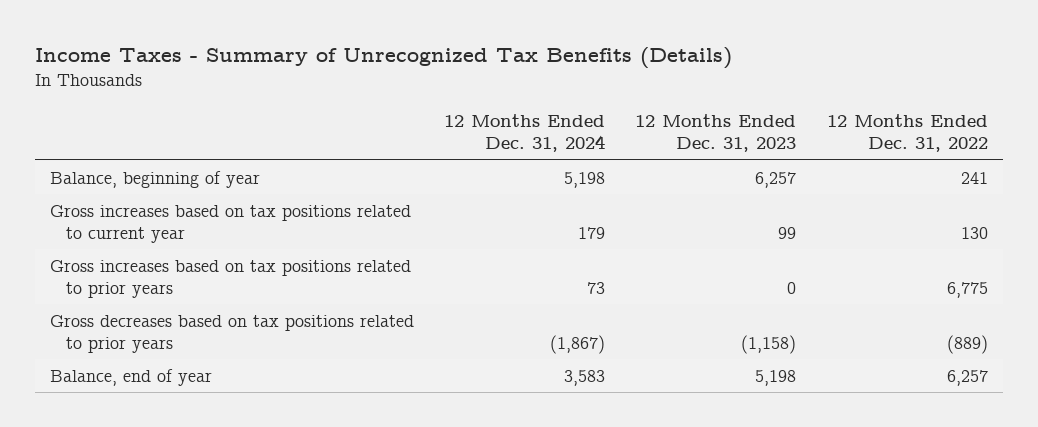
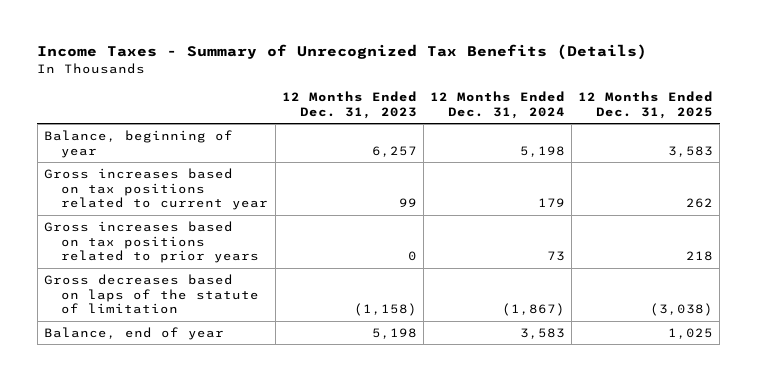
[826,113,988,153] 12 Months Ended Dec. 31, 2022 -> none
none -> [578,90,714,119] 12 Months Ended Dec. 31, 2025
[50,314,415,354] Gross decreases based on tax positions related to prior years -> [43,273,260,315] Gross decreases based on laps of the statute of limitation

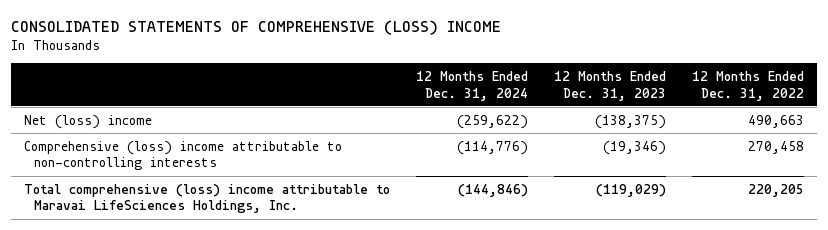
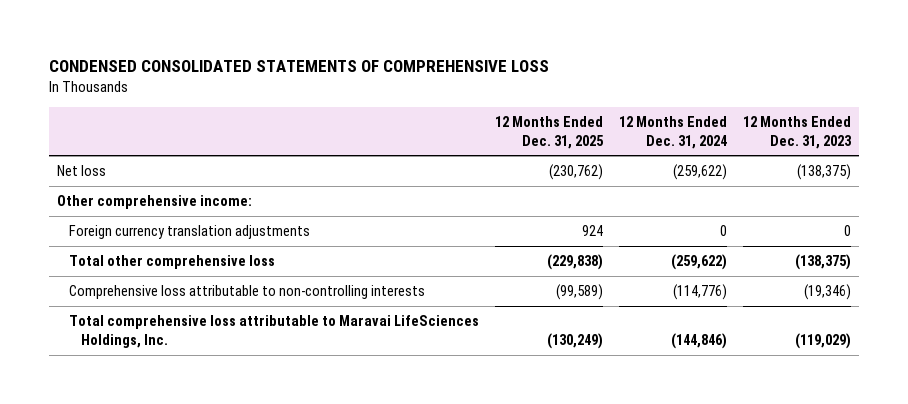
[10,19,501,35] CONSOLIDATED STATEMENTS OF COMPREHENSIVE (LOSS) INCOME -> [49,60,550,73] CONDENSED CONSOLIDATED STATEMENTS OF COMPREHENSIVE LOSS
[692,70,805,101] 12 Months Ended Dec. 31, 2022 -> none
none -> [495,115,605,149] 12 Months Ended Dec. 31, 2025
[23,114,152,129] Net (loss) income -> [57,164,107,176] Net loss
none -> [57,194,253,209] Other comprehensive income:
none -> [68,224,310,239] Foreign currency translation adjustments
none -> [68,254,275,269] Total other comprehensive loss
[23,140,342,171] Comprehensive (loss) income attributable to non-controlling interests -> [68,284,425,299] Comprehensive loss attributable to non-controlling interests
[23,183,390,214] Total comprehensive (loss) income attributable to Maravai LifeSciences Holdings, Inc. -> [68,314,479,349] Total comprehensive loss attributable to Maravai LifeSciences Holdings, Inc.

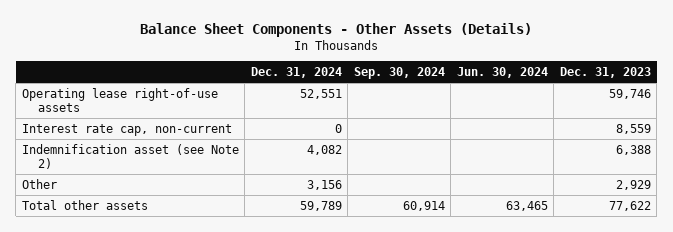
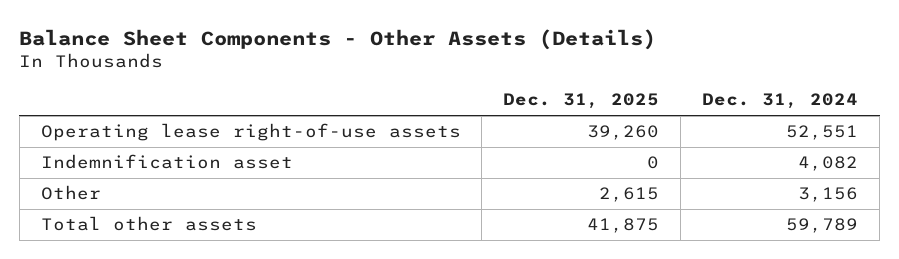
[353,67,445,80] Sep. 30, 2024 -> none
[456,67,548,79] Jun. 30, 2024 -> none
[559,67,651,79] Dec. 31, 2023 -> none
none -> [503,93,660,110] Dec. 31, 2025
[21,123,232,136] Interest rate cap, non-current -> none
[21,143,239,170] Indemnification asset (see Note 2) -> [40,154,293,170] Indemnification asset

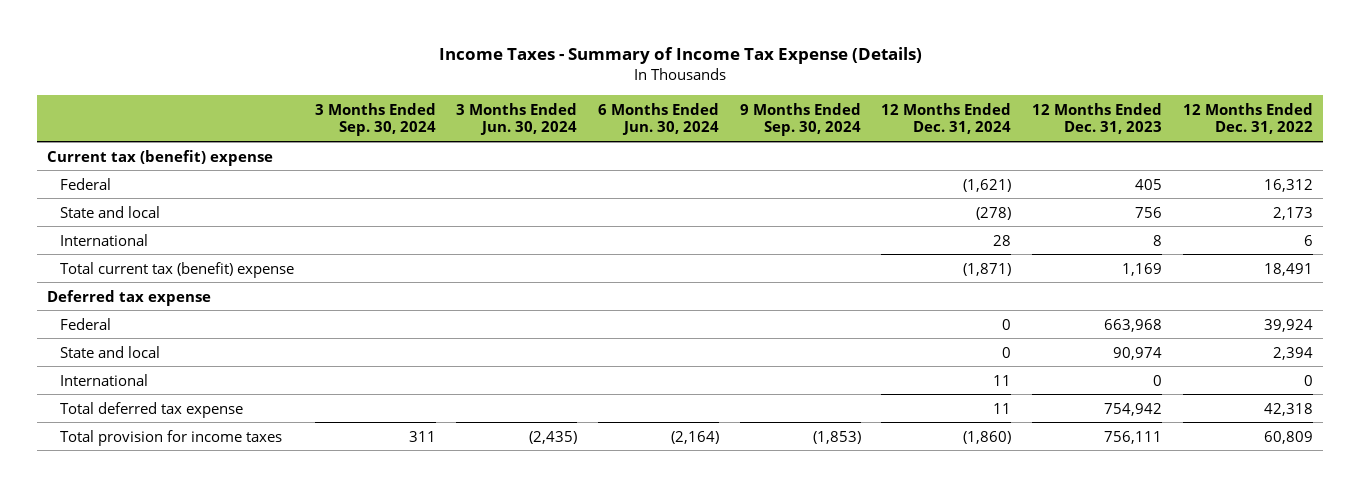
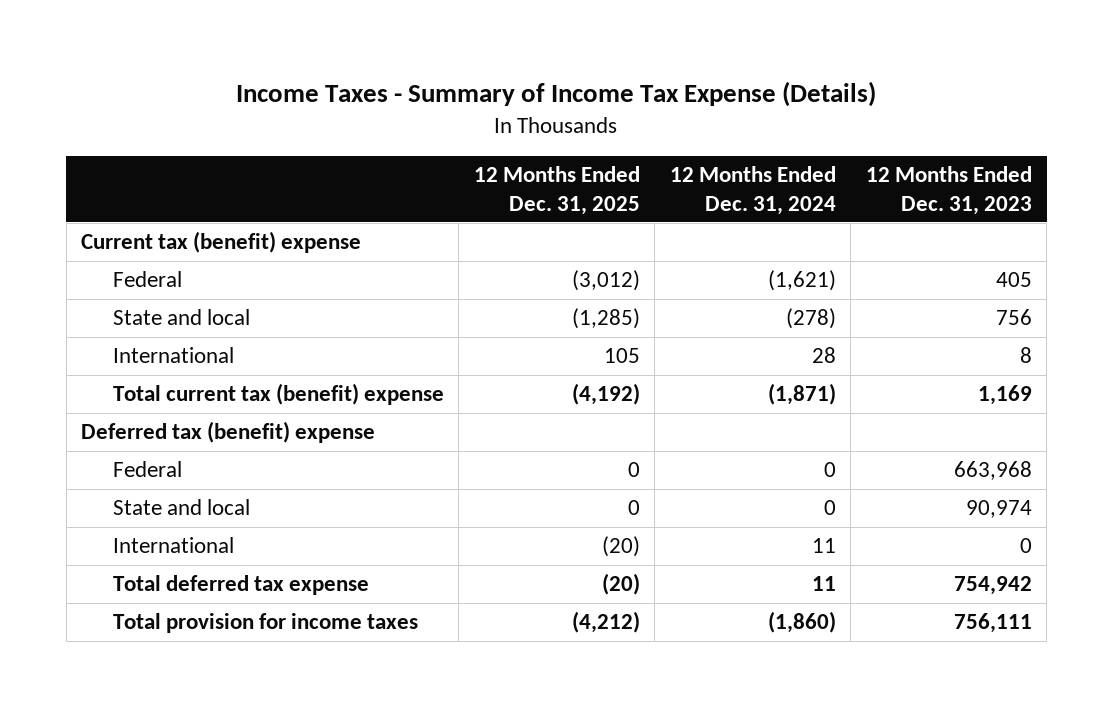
[314,102,436,137] 3 Months Ended Sep. 30, 2024 -> none
[456,102,578,136] 3 Months Ended Jun. 30, 2024 -> none
[597,102,719,136] 6 Months Ended Jun. 30, 2024 -> none
[739,102,861,137] 9 Months Ended Sep. 30, 2024 -> none
[1182,102,1313,135] 12 Months Ended Dec. 31, 2022 -> none
none -> [473,166,640,215] 12 Months Ended Dec. 31, 2025
[47,289,212,306] Deferred tax expense -> [81,421,376,444] Deferred tax (benefit) expense

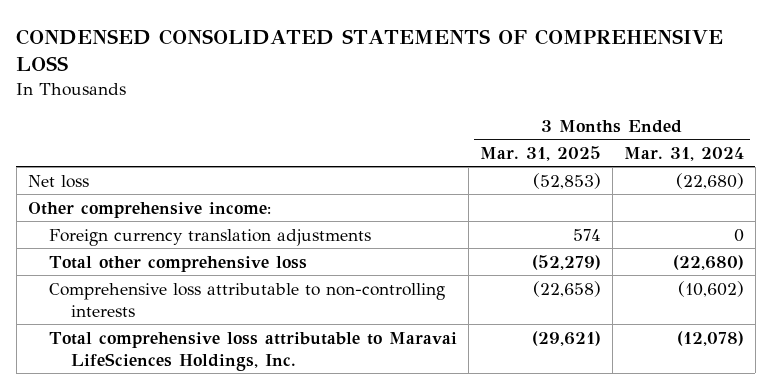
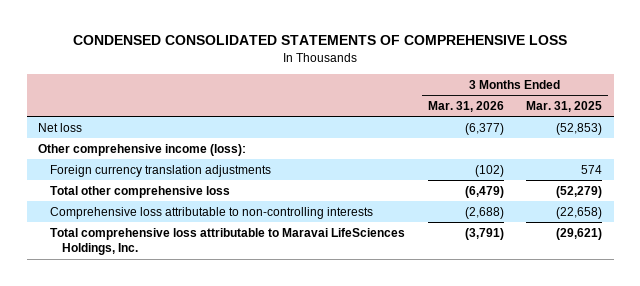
[623,147,744,162] Mar. 31, 2024 -> none
none -> [427,101,504,113] Mar. 31, 2026
[27,201,271,218] Other comprehensive income: -> [37,143,246,156] Other comprehensive income (loss):

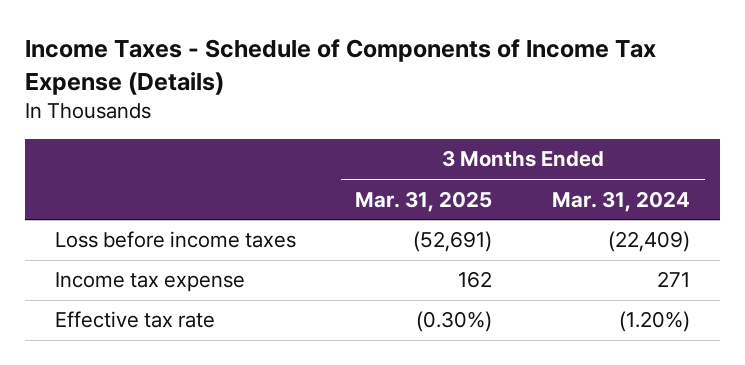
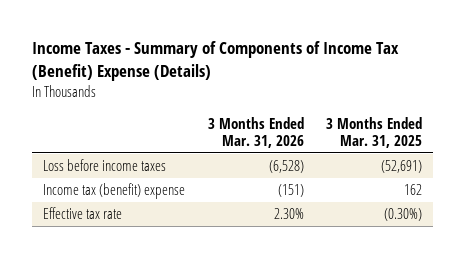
[25,39,657,95] Income Taxes - Schedule of Components of Income Tax Expense (Details) -> [31,41,399,82] Income Taxes - Summary of Components of Income Tax (Benefit) Expense (Details)
[552,190,691,212] Mar. 31, 2024 -> none
none -> [207,116,304,149] 3 Months Ended Mar. 31, 2026
[54,272,245,293] Income tax expense -> [43,183,186,200] Income tax (benefit) expense

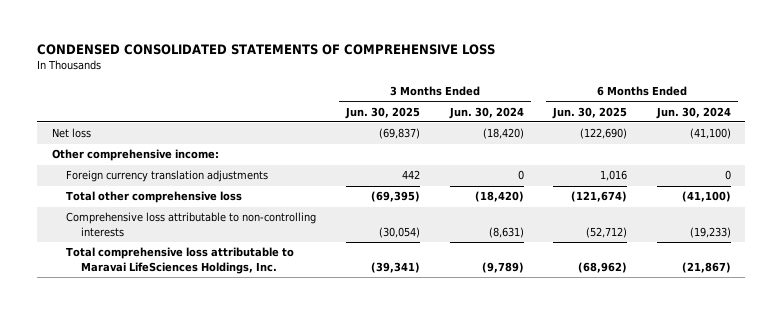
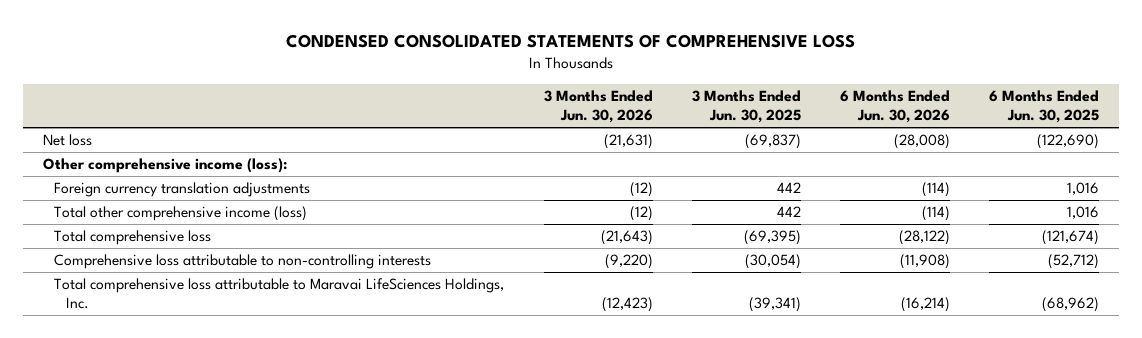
[448,106,524,119] Jun. 30, 2024 -> none
[655,106,731,119] Jun. 30, 2024 -> none
none -> [543,90,653,124] 3 Months Ended Jun. 30, 2026
none -> [839,90,950,124] 6 Months Ended Jun. 30, 2026
[51,149,219,162] Other comprehensive income: -> [42,158,287,174] Other comprehensive income (loss):
none -> [54,206,308,222] Total other comprehensive income (loss)
[66,191,243,204] Total other comprehensive loss -> [54,230,212,246] Total comprehensive loss

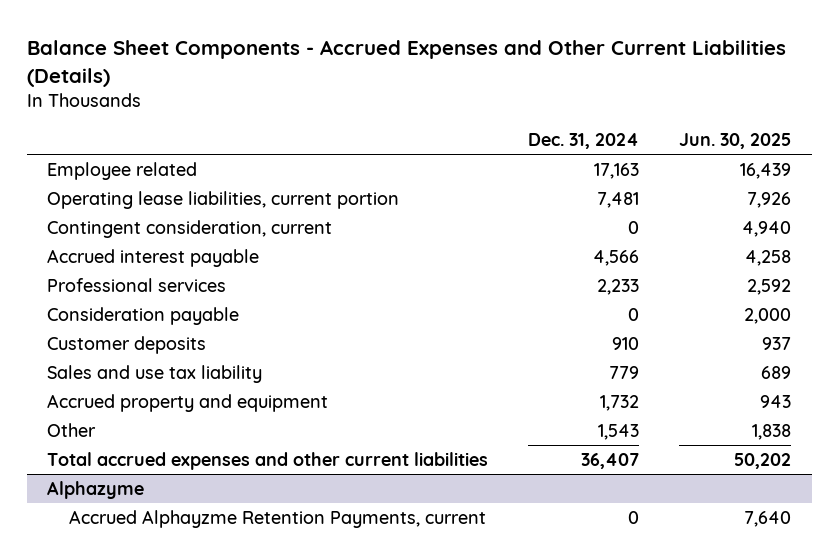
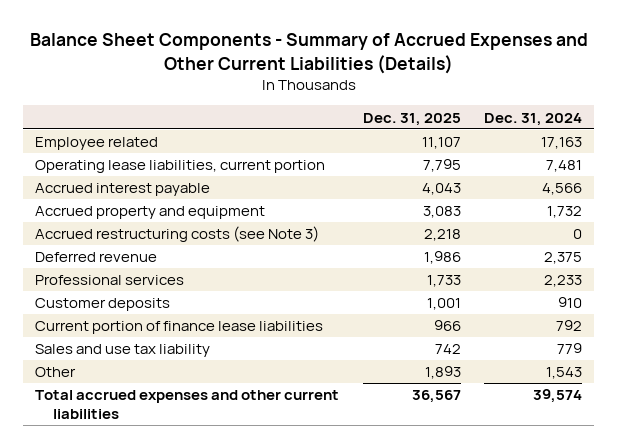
[26,39,786,87] Balance Sheet Components - Accrued Expenses and Other Current Liabilities (Details) -> [29,33,588,74] Balance Sheet Components - Summary of Accrued Expenses and Other Current Liabilities (Details)
[679,132,792,149] Jun. 30, 2025 -> none
none -> [362,112,461,126] Dec. 31, 2025
[46,219,332,238] Contingent consideration, current -> none
[46,393,328,412] Accrued property and equipment -> [34,206,265,220] Accrued property and equipment
none -> [34,226,319,243] Accrued restructuring costs (see Note 3)
none -> [34,252,157,263] Deferred revenue
[46,306,239,325] Consideration payable -> none
none -> [34,321,323,335] Current portion of finance lease liabilities
[46,480,144,499] Alphazyme -> none
[69,509,487,528] Accrued Alphayzme Retention Payments, current -> none
[581,452,640,469] 36,407 -> [533,389,583,404] 39,574

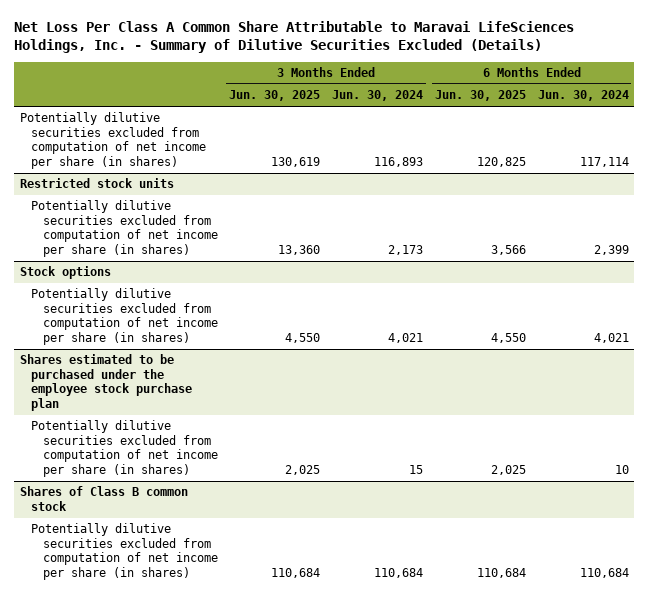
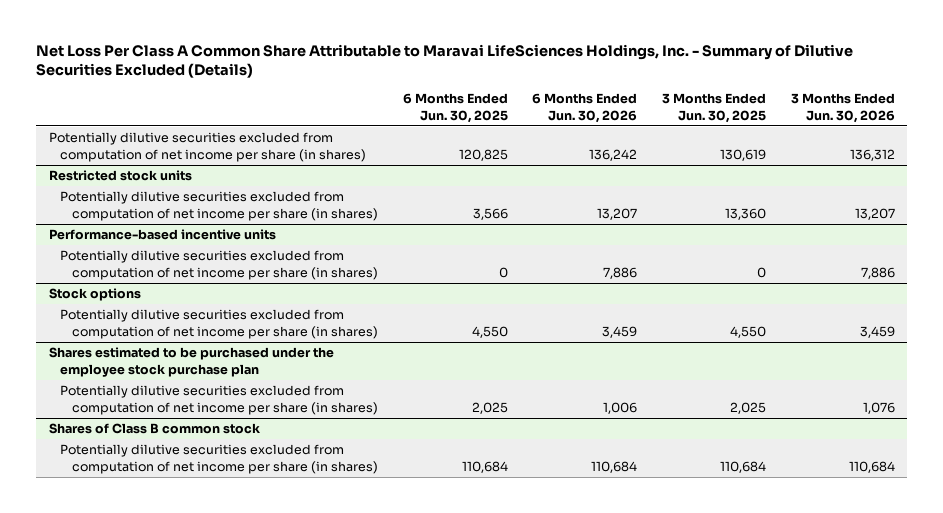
[332,90,424,102] Jun. 30, 2024 -> none
[537,90,629,102] Jun. 30, 2024 -> none
none -> [532,93,638,123] 6 Months Ended Jun. 30, 2026
none -> [790,93,895,123] 3 Months Ended Jun. 30, 2026
none -> [48,229,276,241] Performance-based incentive units
none -> [60,250,378,280] Potentially dilutive securities excluded from computation of net income per share (in shares)

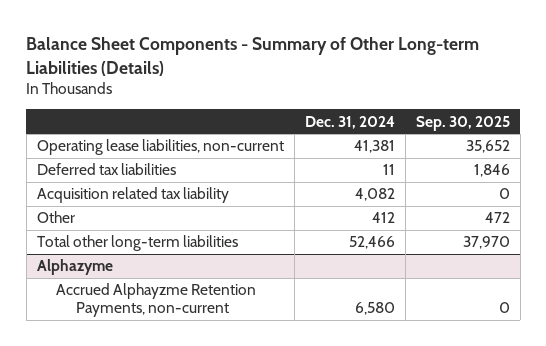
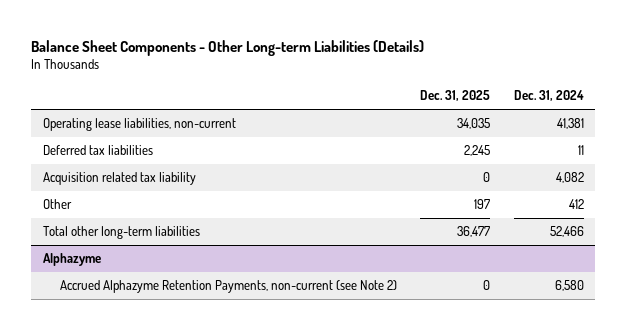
[26,36,480,76] Balance Sheet Components - Summary of Other Long-term Liabilities (Details) -> [31,39,425,56] Balance Sheet Components - Other Long-term Liabilities (Details)
[415,115,510,131] Sep. 30, 2025 -> none
none -> [420,90,491,102] Dec. 31, 2025
[56,283,257,318] Accrued Alphayzme Retention Payments, non-current -> [60,280,398,294] Accrued Alphazyme Retention Payments, non-current (see Note 2)

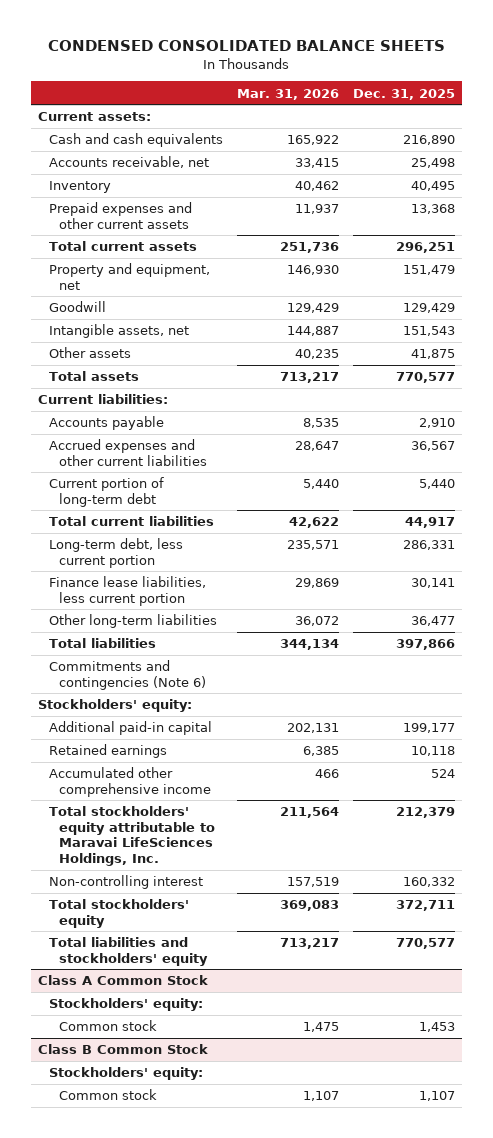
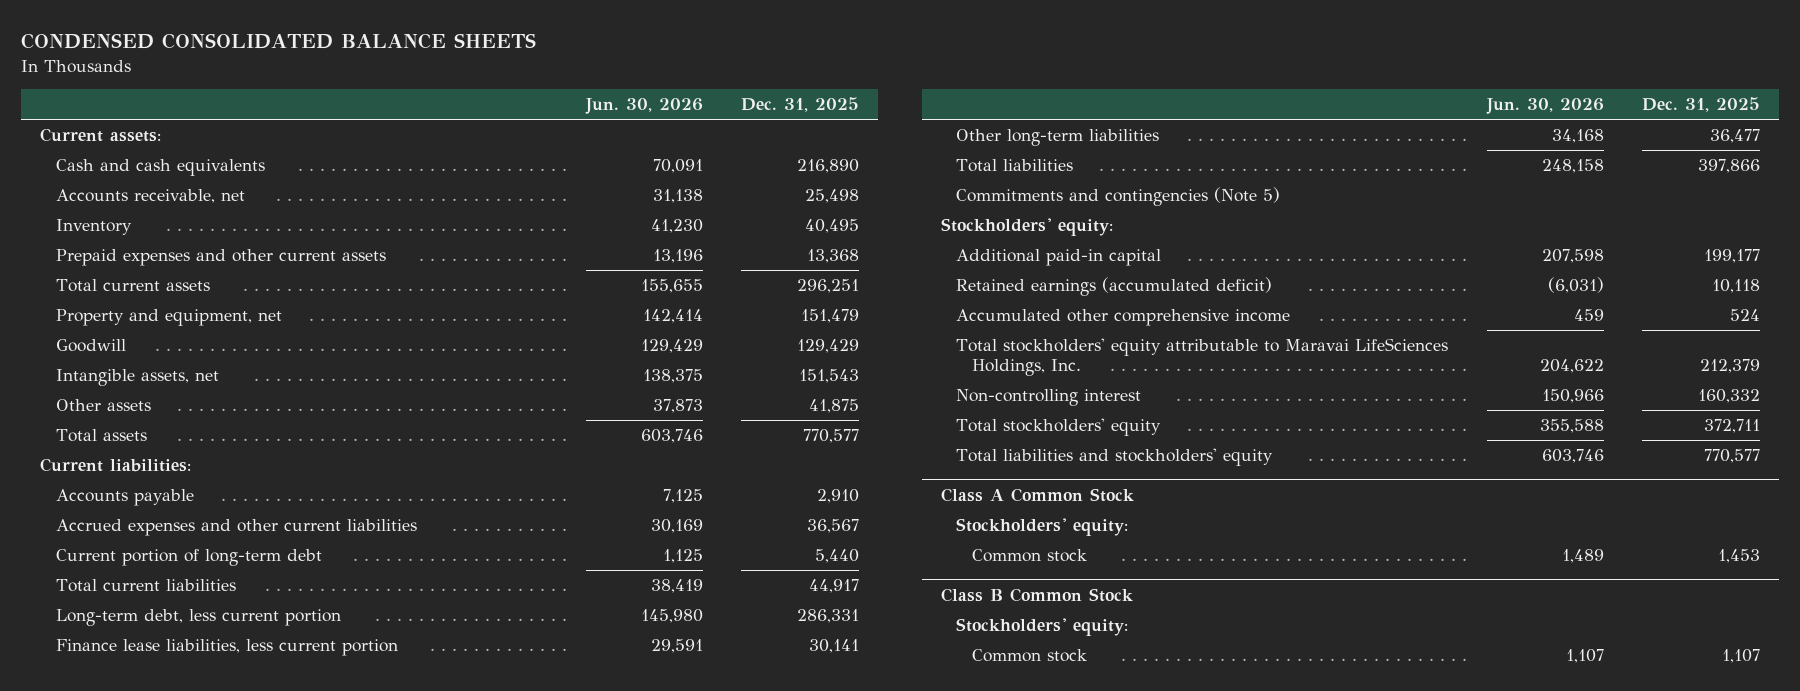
[236,88,339,100] Mar. 31, 2026 -> none
none -> [585,98,704,115] Jun. 30, 2026
[48,660,207,690] Commitments and contingencies (Note 6) -> [956,187,1281,207] Commitments and contingencies (Note 5)
[48,744,167,759] Retained earnings -> [956,277,1273,297] Retained earnings (accumulated deficit)

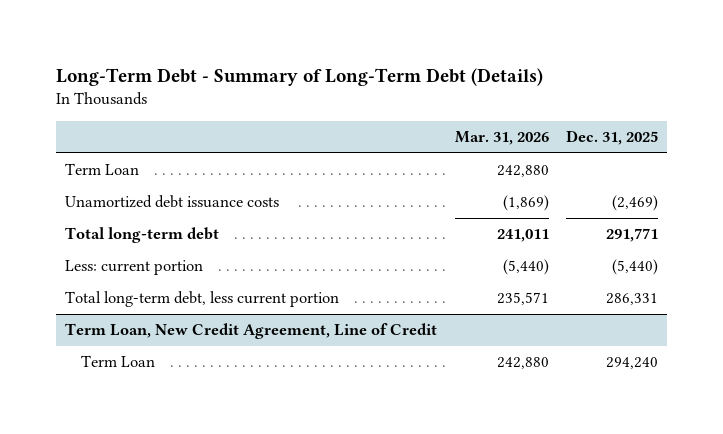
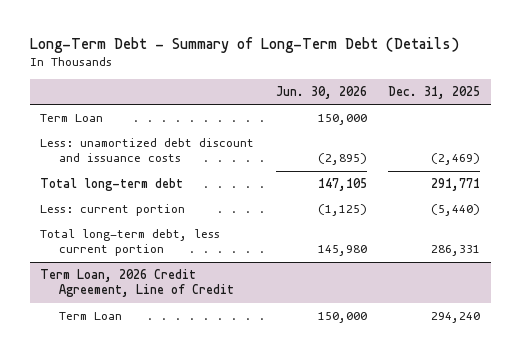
[454,131,549,146] Mar. 31, 2026 -> none
none -> [275,85,367,99] Jun. 30, 2026
[64,195,279,209] Unamortized debt issuance costs -> [40,137,255,163] Less: unamortized debt discount and issuance costs
[64,323,437,340] Term Loan, New Credit Agreement, Line of Credit -> [40,268,235,298] Term Loan, 2026 Credit Agreement, Line of Credit

